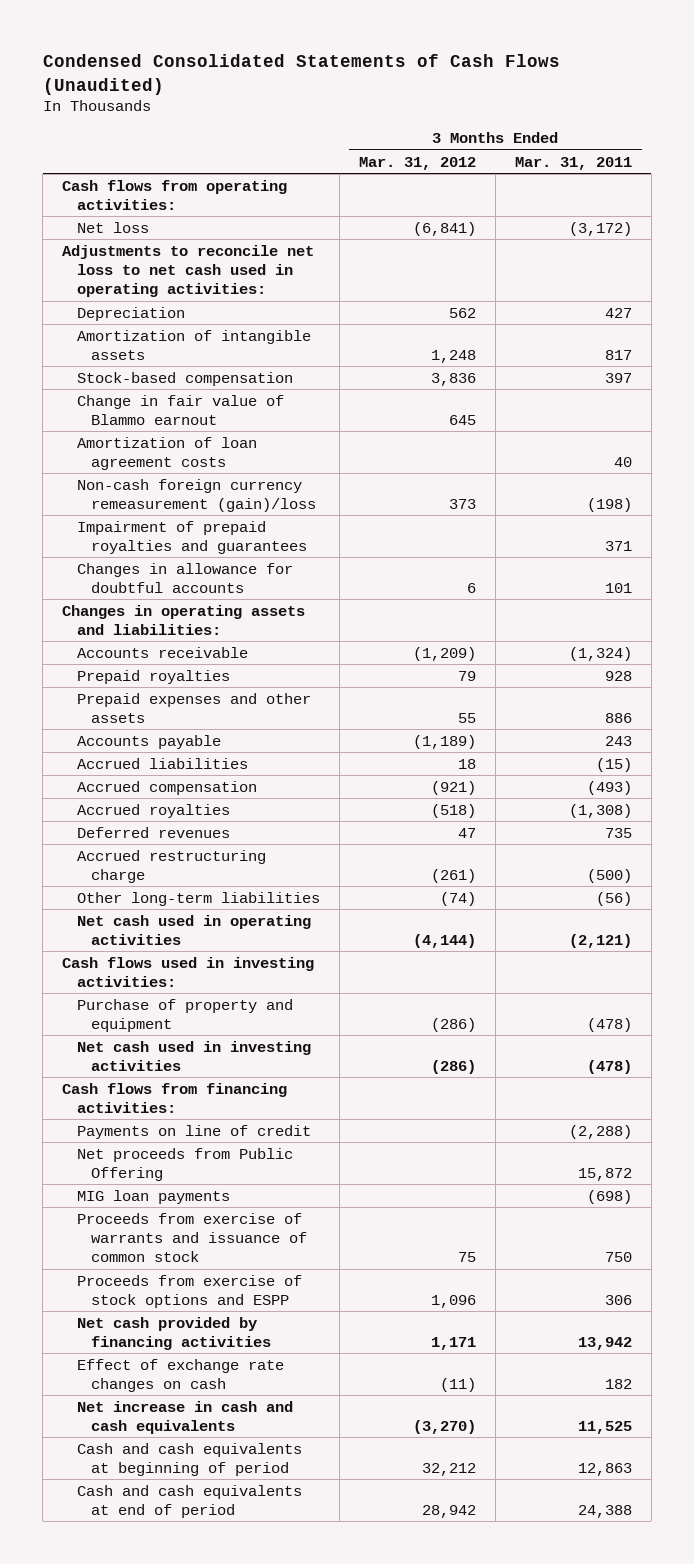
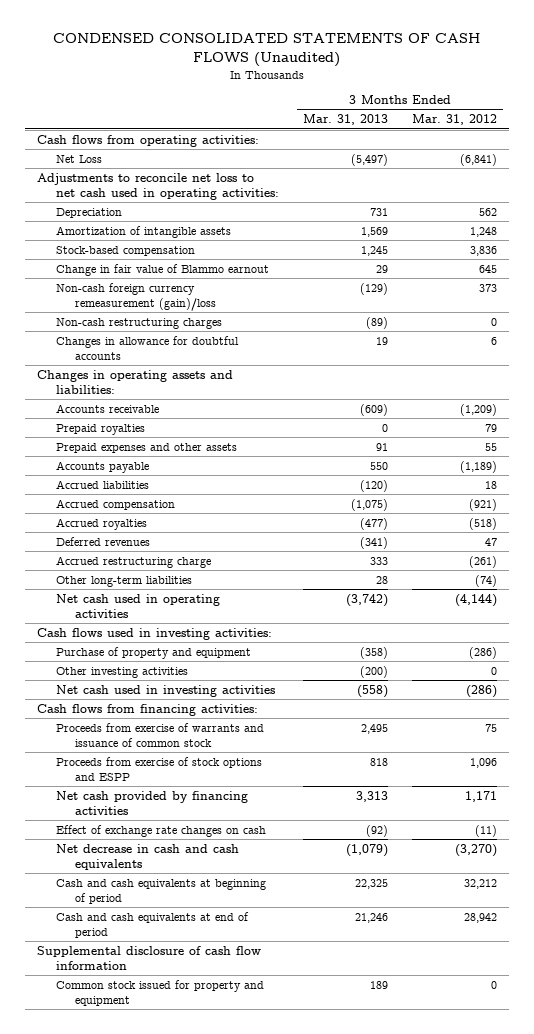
[42,53,560,95] Condensed Consolidated Statements of Cash Flows (Unaudited) -> [52,33,480,68] CONDENSED CONSOLIDATED STATEMENTS OF CASH FLOWS (Unaudited)
[514,156,632,170] Mar. 31, 2011 -> none
none -> [303,114,389,126] Mar. 31, 2013
[76,221,149,233] Net loss -> [55,154,102,163] Net Loss
[76,436,257,470] Amortization of loan agreement costs -> none
[76,520,307,554] Impairment of prepaid royalties and guarantees -> none
none -> [55,317,222,329] Non-cash restructuring charges
none -> [55,666,188,678] Other investing activities
[76,1124,311,1139] Payments on line of credit -> none
[76,1147,293,1181] Net proceeds from Public Offering -> none
[76,1189,230,1204] MIG loan payments -> none
[76,1400,293,1434] Net increase in cash and cash equivalents -> [55,843,239,871] Net decrease in cash and cash equivalents
none -> [36,945,261,971] Supplemental disclosure of cash flow information
none -> [55,979,264,1007] Common stock issued for property and equipment

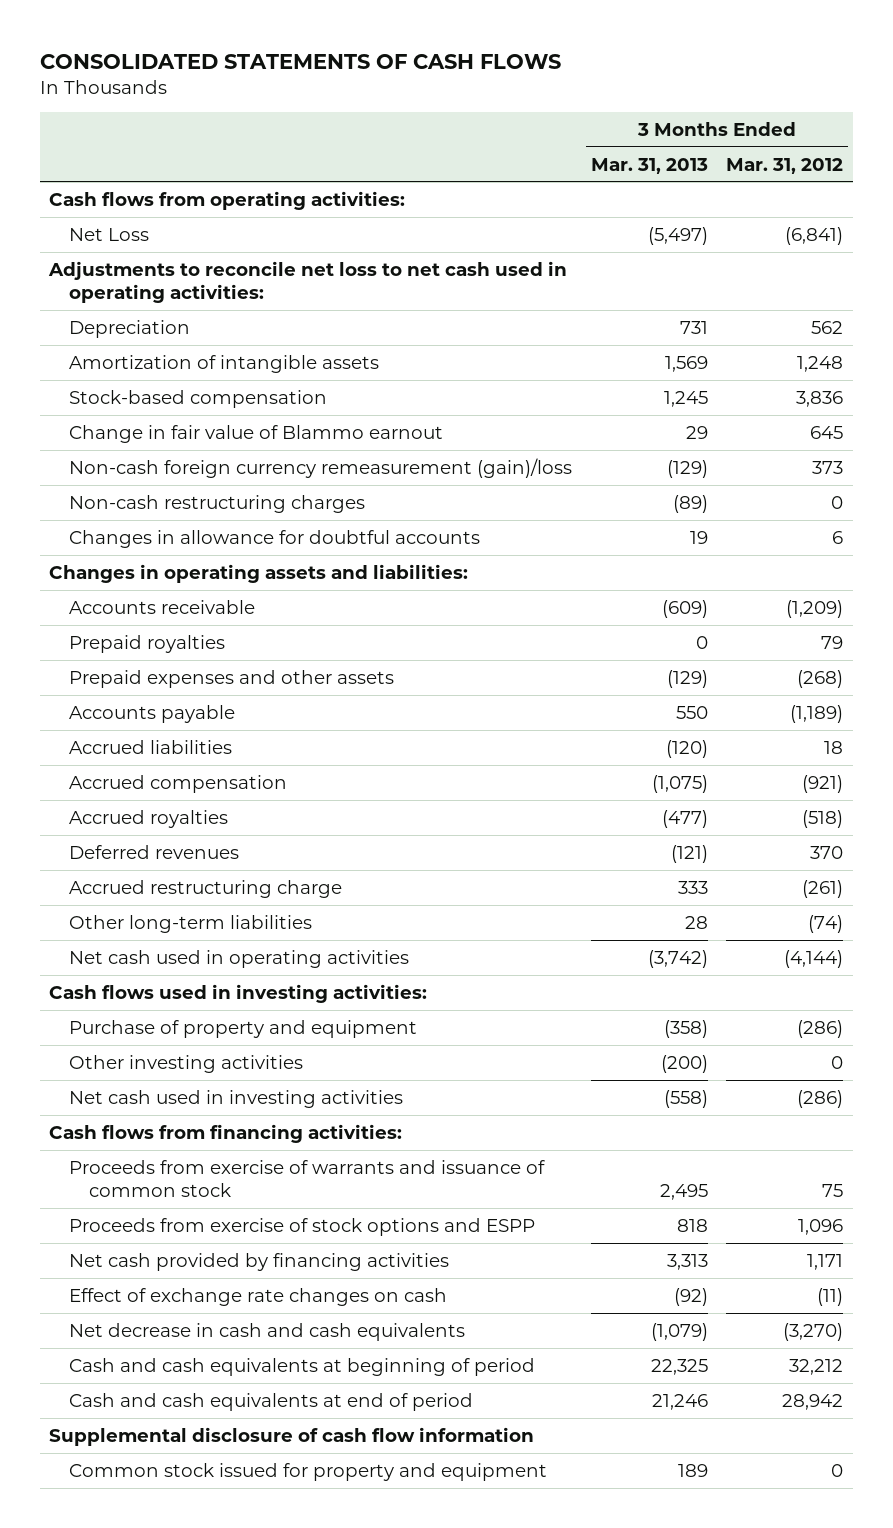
[52,33,480,68] CONDENSED CONSOLIDATED STATEMENTS OF CASH FLOWS (Unaudited) -> [40,53,562,69] CONSOLIDATED STATEMENTS OF CASH FLOWS
[376,442,389,451] 91 -> [666,669,708,688] (129)
[485,442,498,451] 55 -> [797,669,844,688] (268)
[360,536,389,549] (341) -> [670,844,708,863] (121)
[485,537,498,546] 47 -> [810,845,844,859] 370

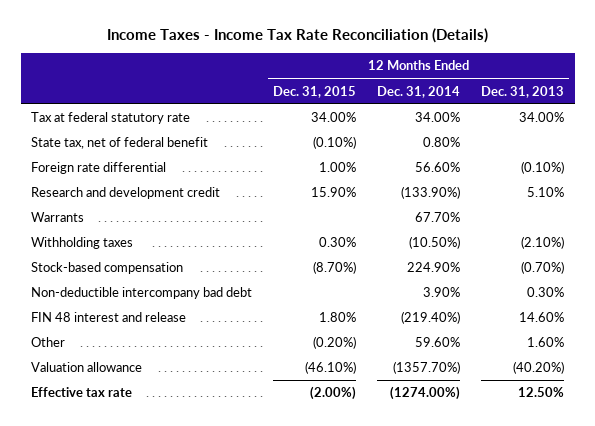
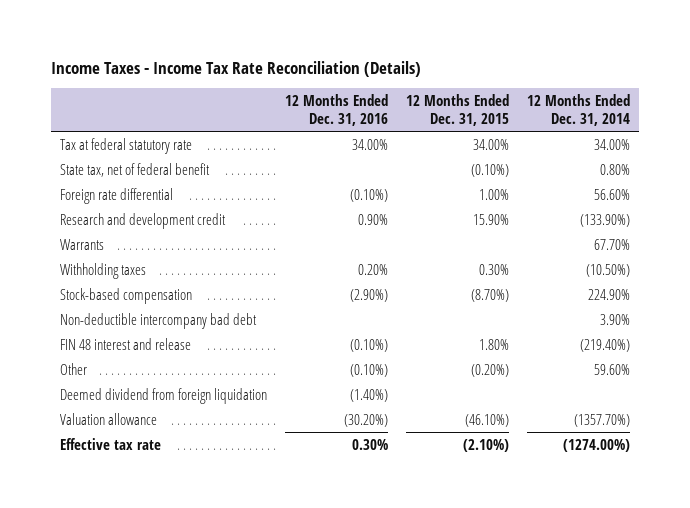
[481,85,565,98] Dec. 31, 2013 -> none
none -> [284,94,388,126] 12 Months Ended Dec. 31, 2016
none -> [59,387,267,404] Deemed dividend from foreign liquidation
[310,386,357,401] (2.00%) -> [462,438,509,452] (2.10%)

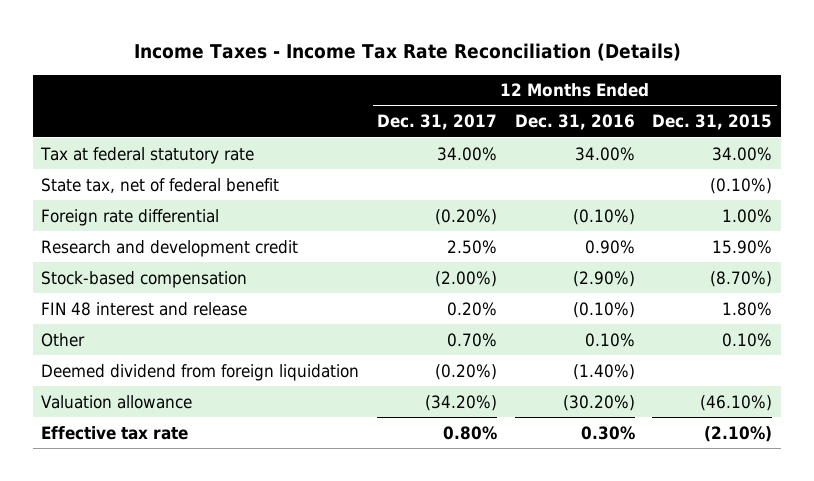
[527,94,631,126] 12 Months Ended Dec. 31, 2014 -> none
none -> [377,114,498,131] Dec. 31, 2017
[59,238,104,250] Warrants -> none
[59,262,146,279] Withholding taxes -> none
[59,312,257,329] Non-deductible intercompany bad debt -> none
[349,363,388,377] (0.10%) -> [584,332,635,347] 0.10%
[470,363,509,377] (0.20%) -> [722,332,773,347] 0.10%

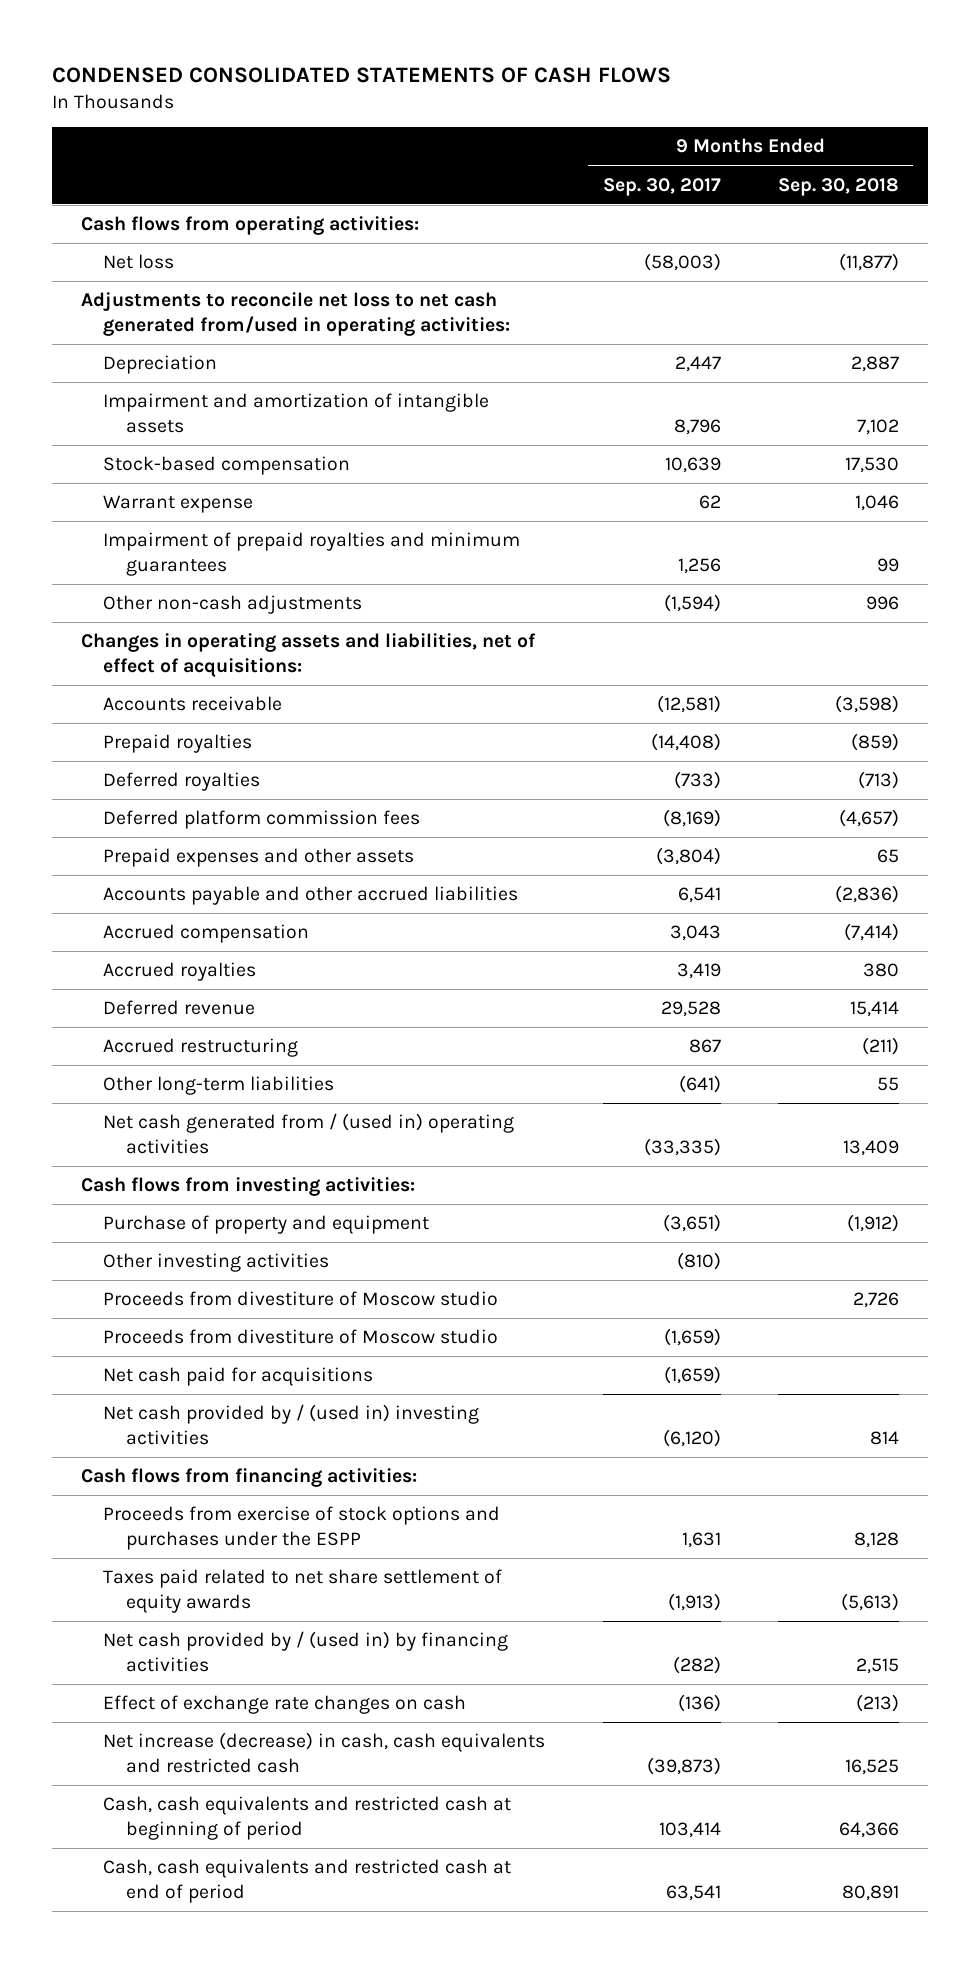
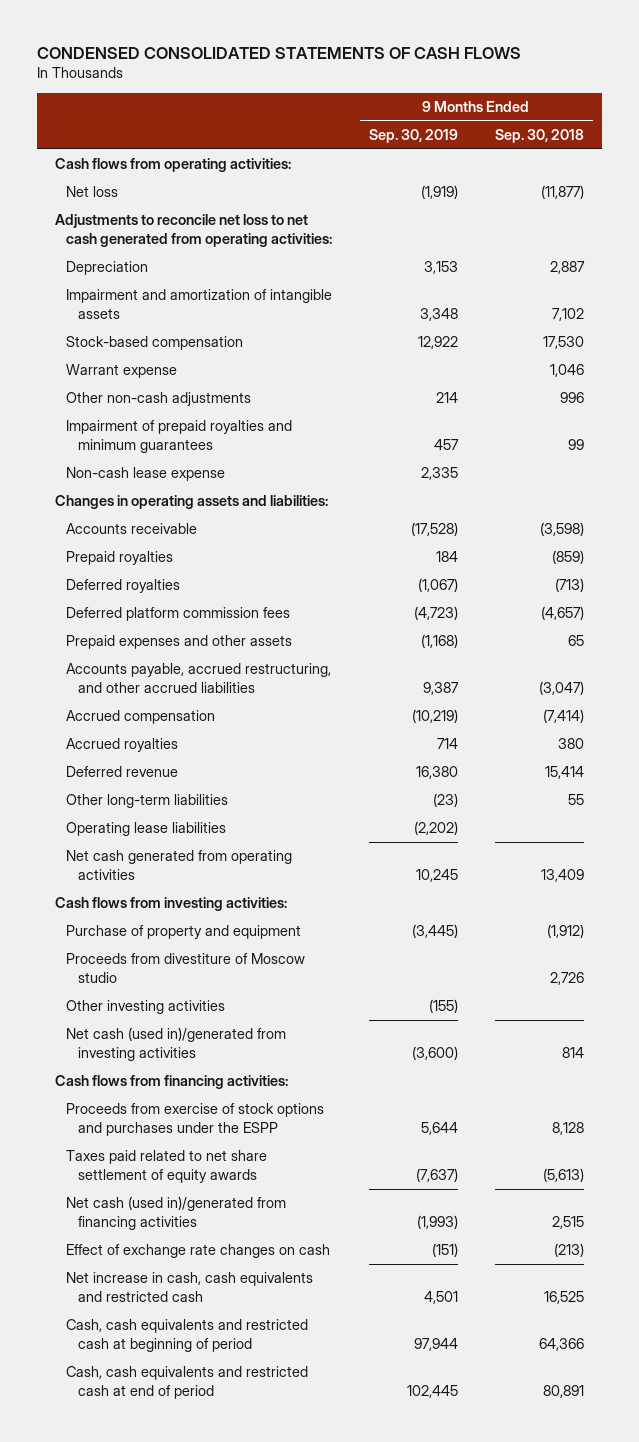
[602,177,721,196] Sep. 30, 2017 -> none
none -> [369,129,459,144] Sep. 30, 2019
[80,292,511,336] Adjustments to reconcile net loss to net cash generated from/used in operating activities: -> [54,214,333,247] Adjustments to reconcile net loss to net cash generated from operating activities:
[103,532,521,576] Impairment of prepaid royalties and minimum guarantees -> [66,420,293,453] Impairment of prepaid royalties and minimum guarantees
none -> [66,467,226,482] Non-cash lease expense
[80,633,536,677] Changes in operating assets and liabilities, net of effect of acquisitions: -> [54,495,328,510] Changes in operating assets and liabilities:
[103,886,519,906] Accounts payable and other accrued liabilities -> [66,663,332,693] Accounts payable, accrued restructuring, and other accrued liabilities
[834,885,899,904] (2,836) -> [538,680,584,695] (3,047)
[103,1038,299,1058] Accrued restructuring -> none
none -> [66,822,227,837] Operating lease liabilities
[103,1113,515,1154] Net cash generated from / (used in) operating activities -> [66,850,293,880] Net cash generated from operating activities
[103,1329,499,1345] Proceeds from divestiture of Moscow studio -> none
[103,1367,374,1387] Net cash paid for acquisitions -> none
[103,1253,330,1273] Other investing activities -> [66,1000,226,1015] Other investing activities
[103,1404,480,1445] Net cash provided by / (used in) investing activities -> [66,1027,287,1061] Net cash (used in)/generated from investing activities
[103,1631,509,1672] Net cash provided by / (used in) by financing activities -> [66,1196,287,1230] Net cash (used in)/generated from financing activities
[103,1732,546,1773] Net increase (decrease) in cash, cash equivalents and restricted cash -> [66,1272,314,1302] Net increase in cash, cash equivalents and restricted cash

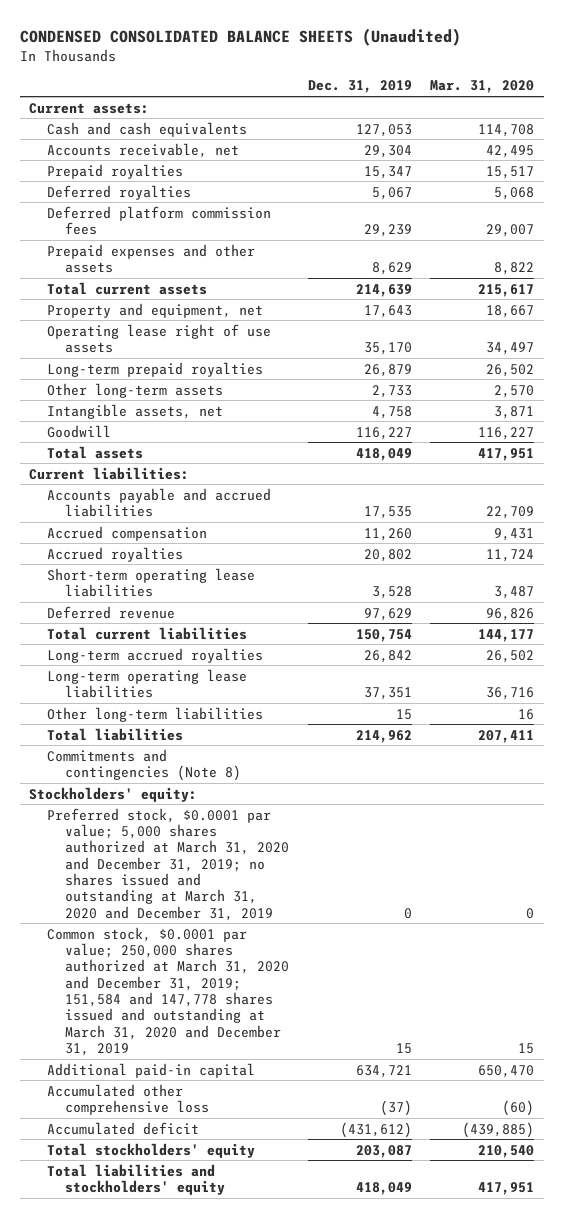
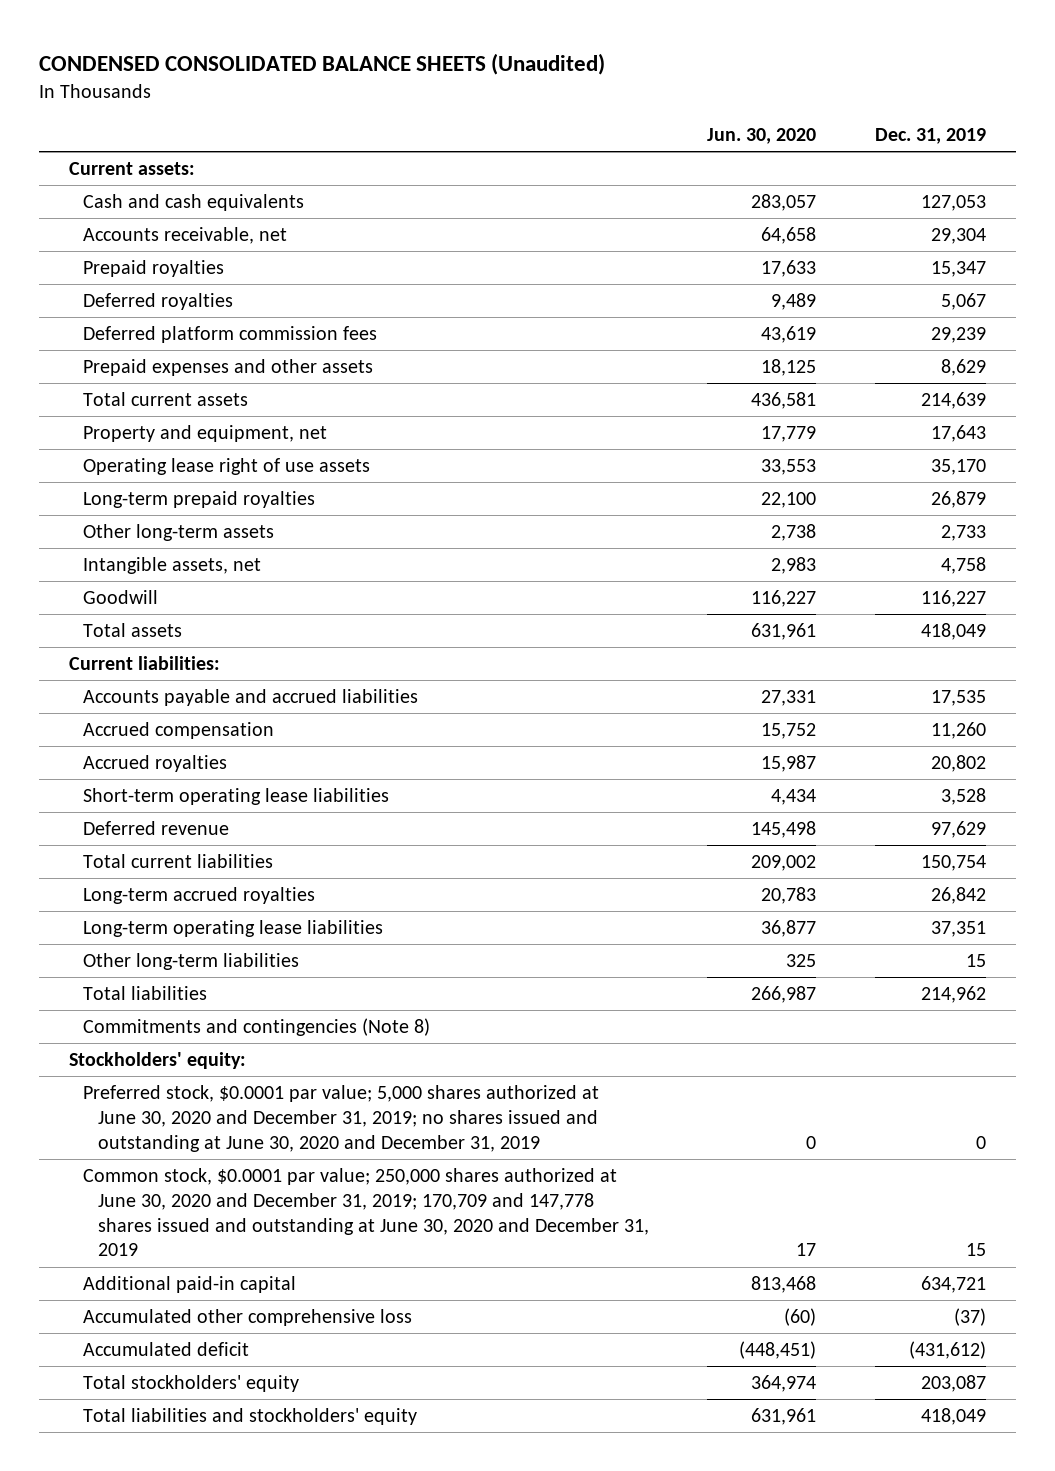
[430,80,535,94] Mar. 31, 2020 -> none
none -> [707,128,817,145] Jun. 30, 2020
[47,807,290,921] Preferred stock, $0.0001 par value; 5,000 shares authorized at March 31, 2020 and December 31, 2019; no shares issued and outstanding at March 31, 2020 and December 31, 2019 -> [83,1085,600,1152] Preferred stock, $0.0001 par value; 5,000 shares authorized at June 30, 2020 and December 31, 2019; no shares issued and outstanding at June 30, 2020 and December 31, 2019
[47,926,290,1056] Common stock, $0.0001 par value; 250,000 shares authorized at March 31, 2020 and December 31, 2019; 151,584 and 147,778 shares issued and outstanding at March 31, 2020 and December 31, 2019 -> [83,1168,649,1257] Common stock, $0.0001 par value; 250,000 shares authorized at June 30, 2020 and December 31, 2019; 170,709 and 147,778 shares issued and outstanding at June 30, 2020 and December 31, 2019

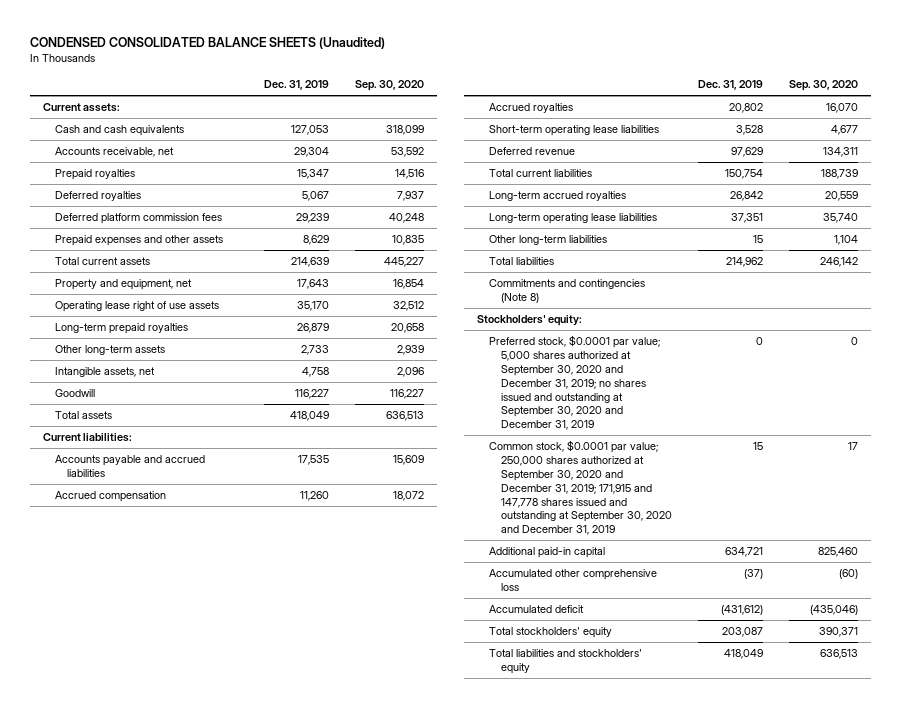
[707,128,817,145] Jun. 30, 2020 -> none
none -> [354,79,424,91] Sep. 30, 2020
[83,1085,600,1152] Preferred stock, $0.0001 par value; 5,000 shares authorized at June 30, 2020 and December 31, 2019; no shares issued and outstanding at June 30, 2020 and December 31, 2019 -> [489,335,661,431] Preferred stock, $0.0001 par value; 5,000 shares authorized at September 30, 2020 and December 31, 2019; no shares issued and outstanding at September 30, 2020 and December 31, 2019
[83,1168,649,1257] Common stock, $0.0001 par value; 250,000 shares authorized at June 30, 2020 and December 31, 2019; 170,709 and 147,778 shares issued and outstanding at June 30, 2020 and December 31, 2019 -> [489,440,673,536] Common stock, $0.0001 par value; 250,000 shares authorized at September 30, 2020 and December 31, 2019; 171,915 and 147,778 shares issued and outstanding at September 30, 2020 and December 31, 2019

